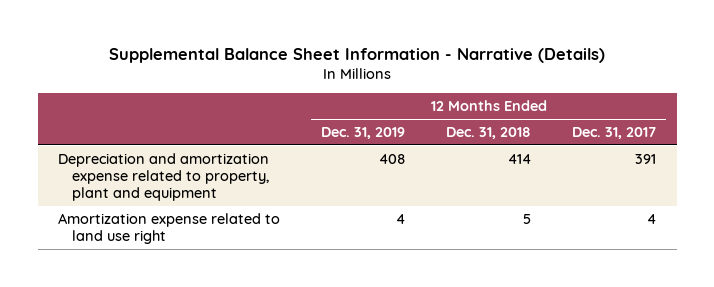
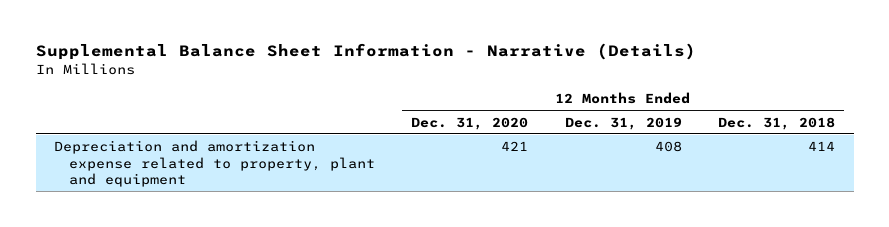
[572,127,657,140] Dec. 31, 2017 -> none
none -> [411,116,529,130] Dec. 31, 2020
[58,212,281,244] Amortization expense related to land use right -> none

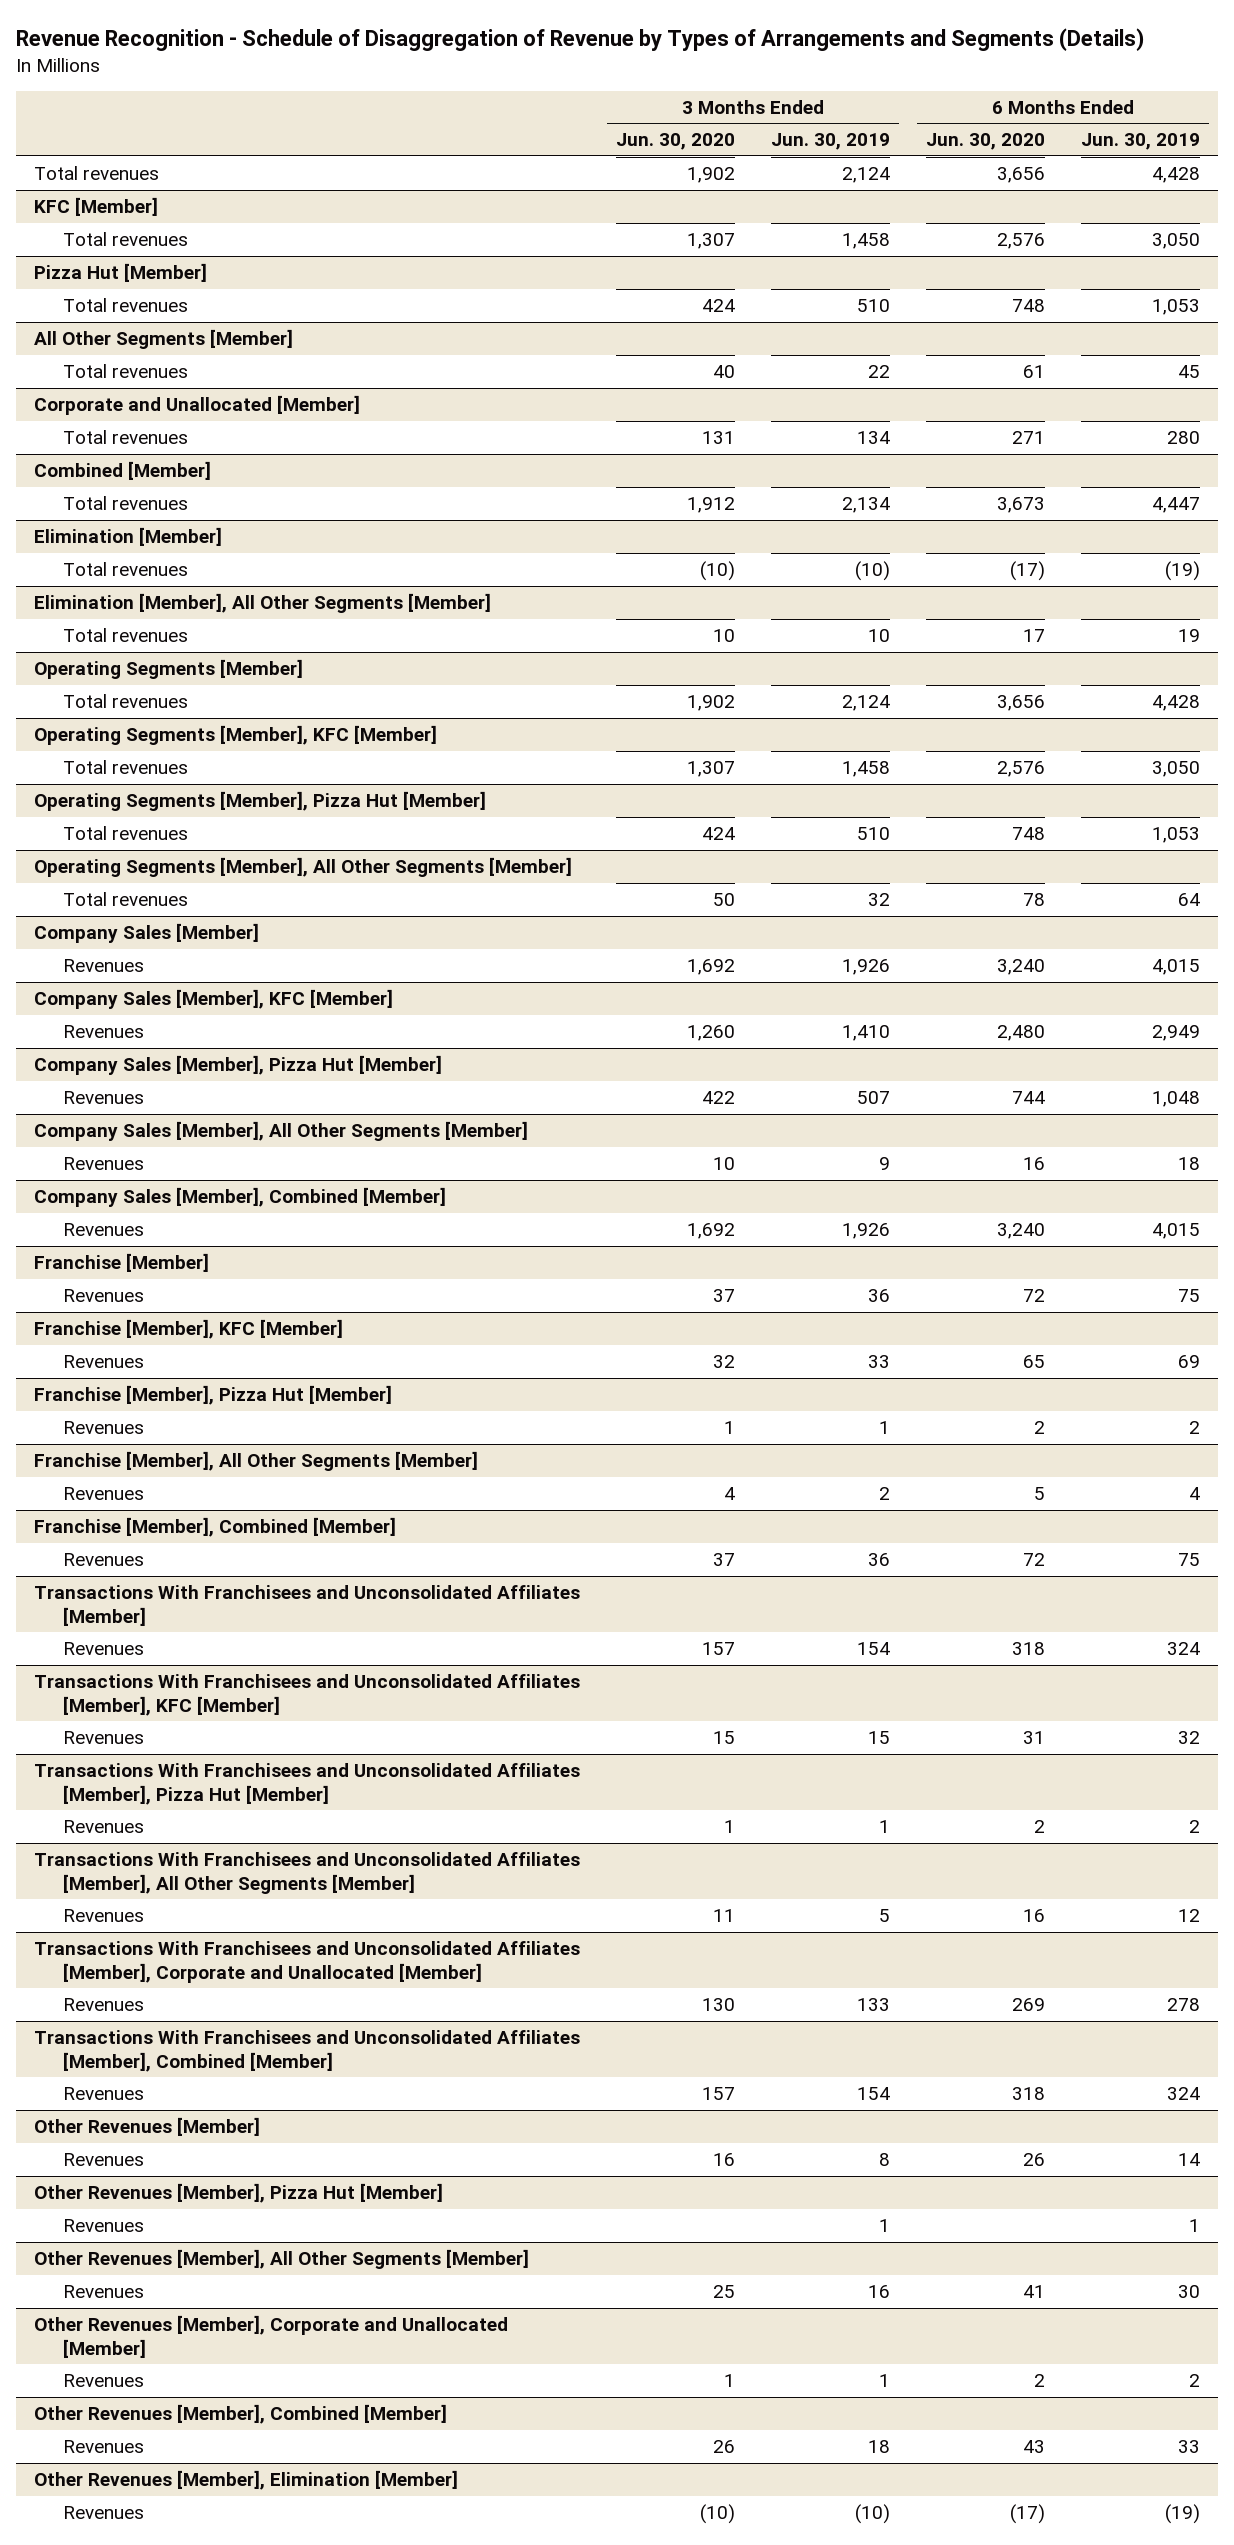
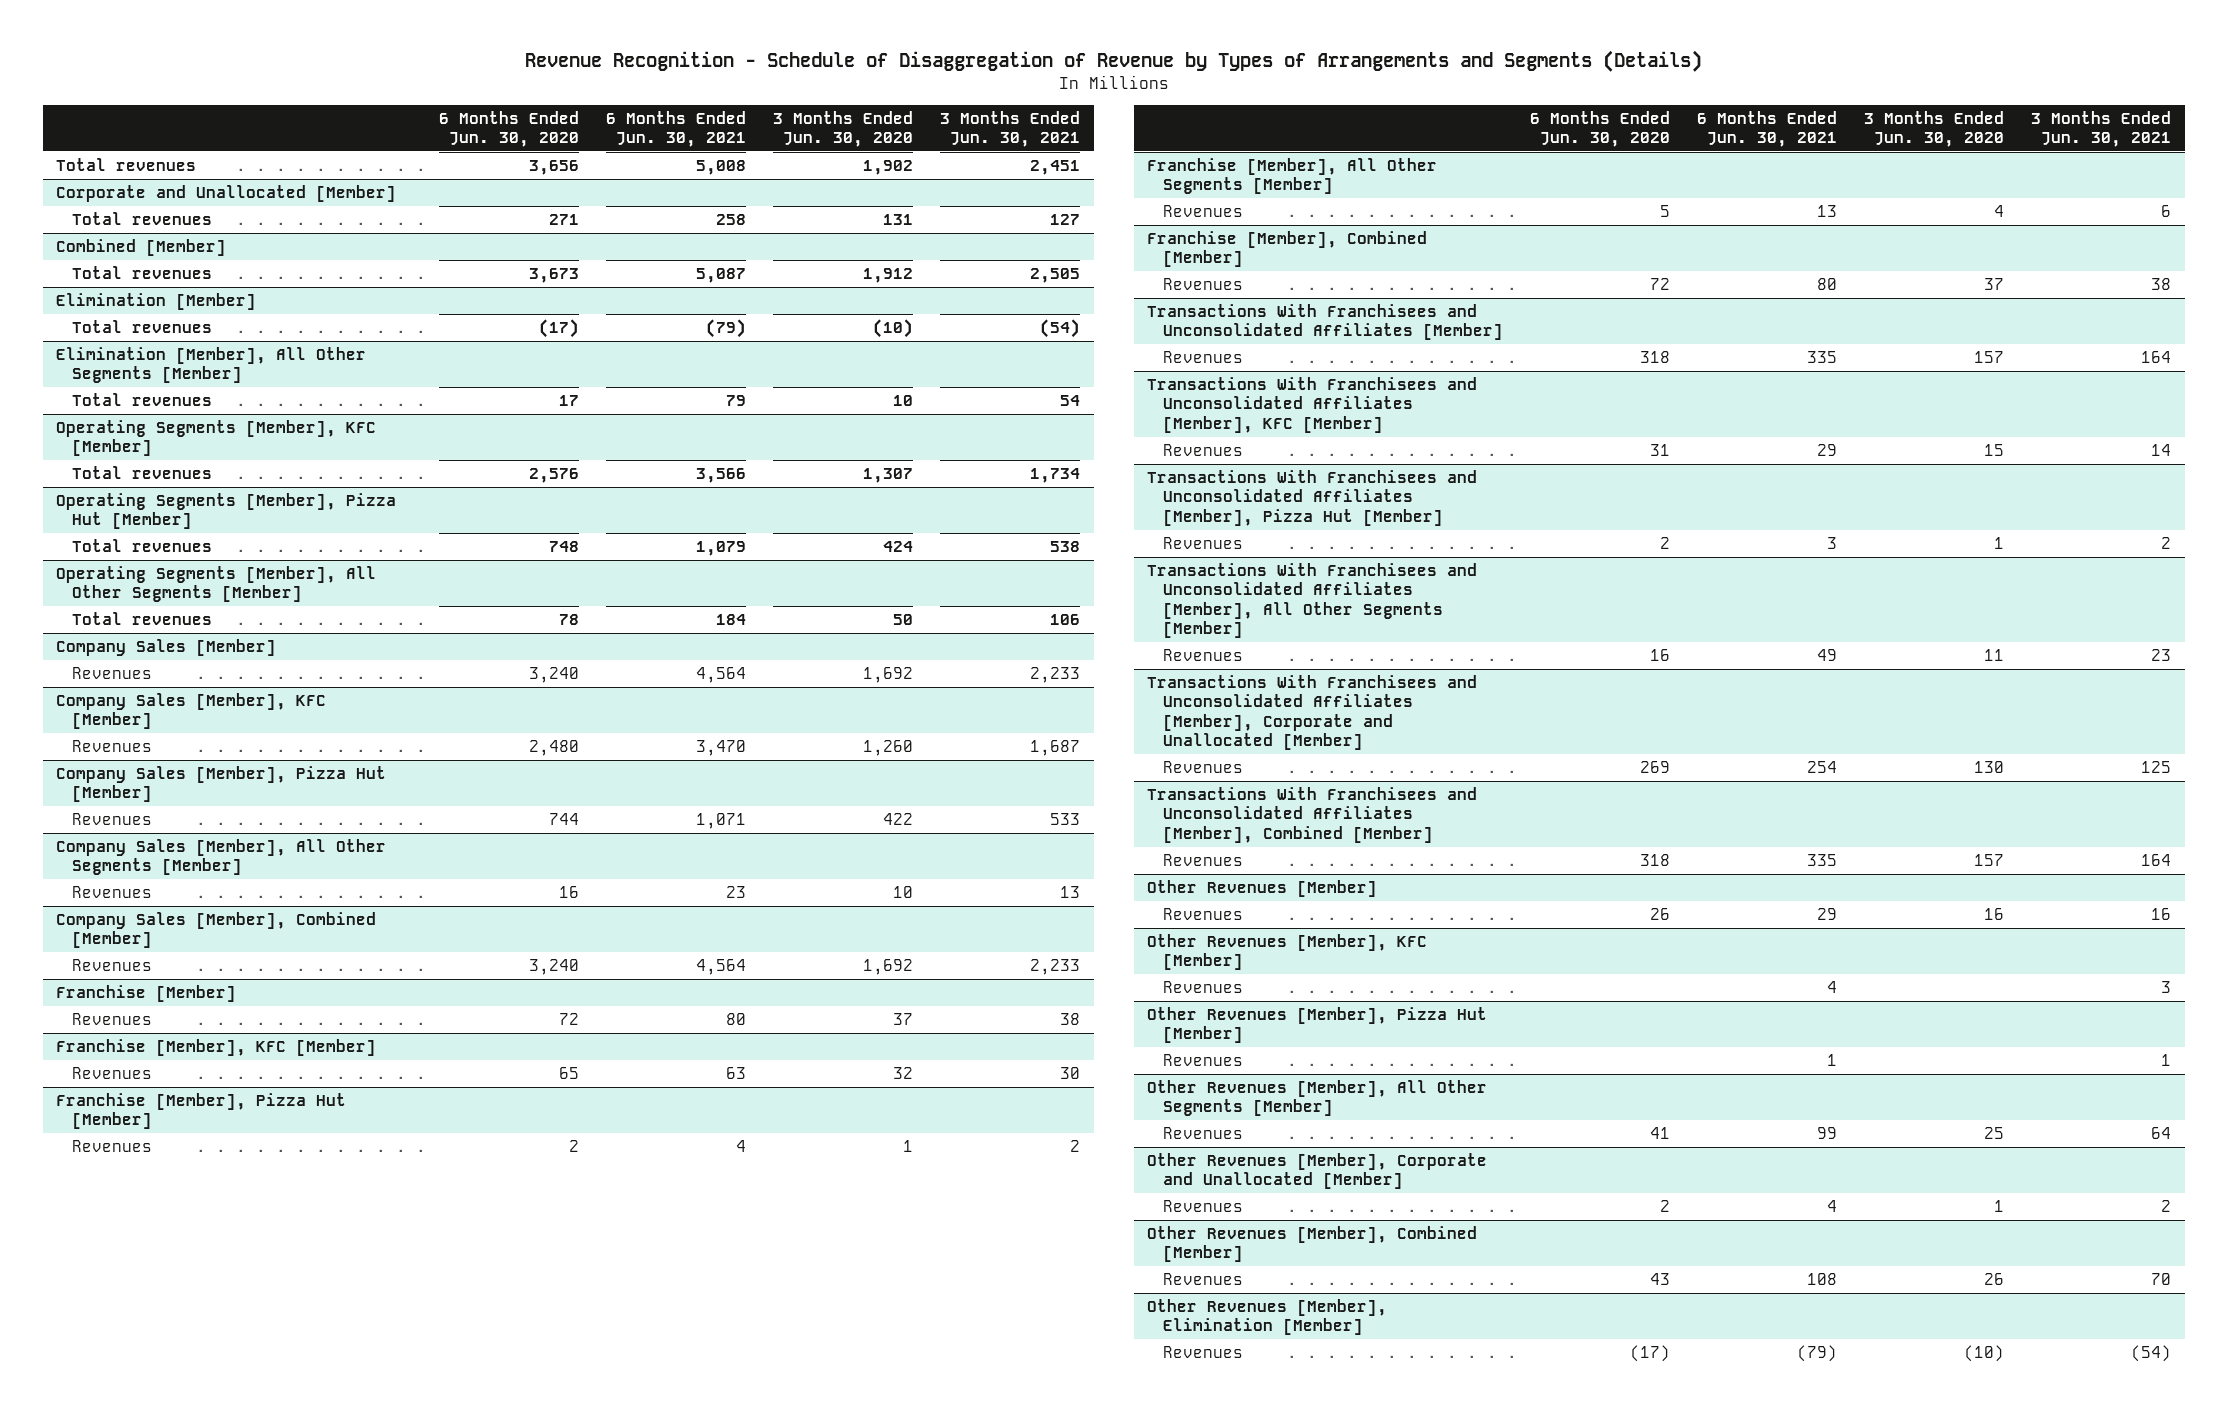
[771,133,891,151] Jun. 30, 2019 -> none
[1080,133,1200,151] Jun. 30, 2019 -> none
none -> [606,110,747,147] 6 Months Ended Jun. 30, 2021
none -> [940,110,1081,147] 3 Months Ended Jun. 30, 2021
[34,197,159,217] KFC [Member] -> none
[63,232,189,247] Total revenues -> none
[34,263,208,283] Pizza Hut [Member] -> none
[63,298,189,313] Total revenues -> none
[34,329,294,350] All Other Segments [Member] -> none
[63,364,189,379] Total revenues -> none
[34,659,304,680] Operating Segments [Member] -> none
[63,694,189,709] Total revenues -> none
none -> [1147,934,1428,971] Other Revenues [Member], KFC [Member]
none -> [1163,981,1244,994] Revenues

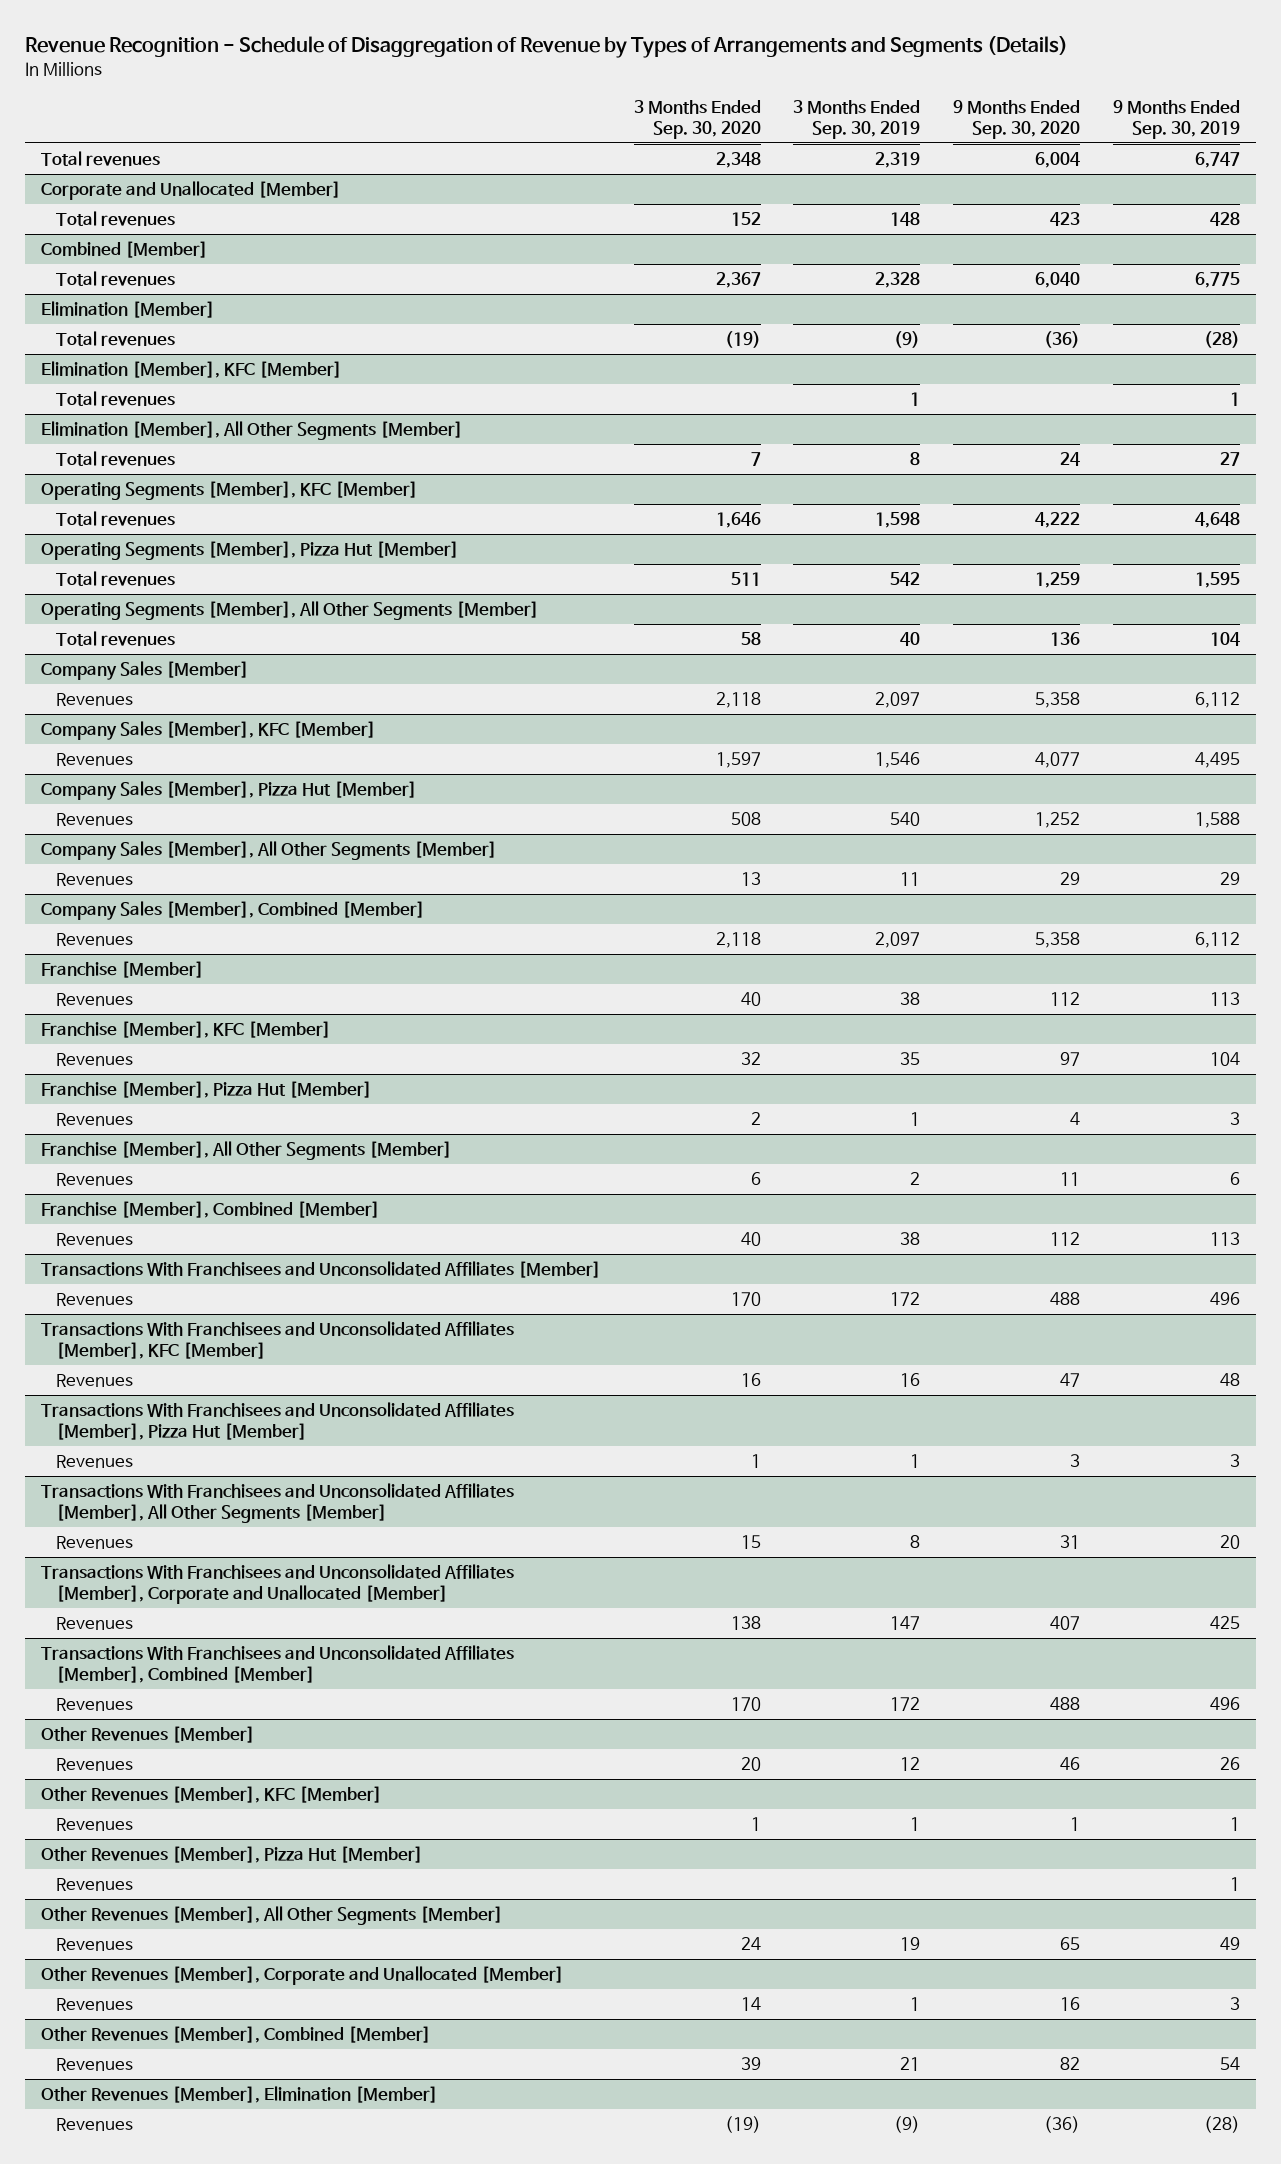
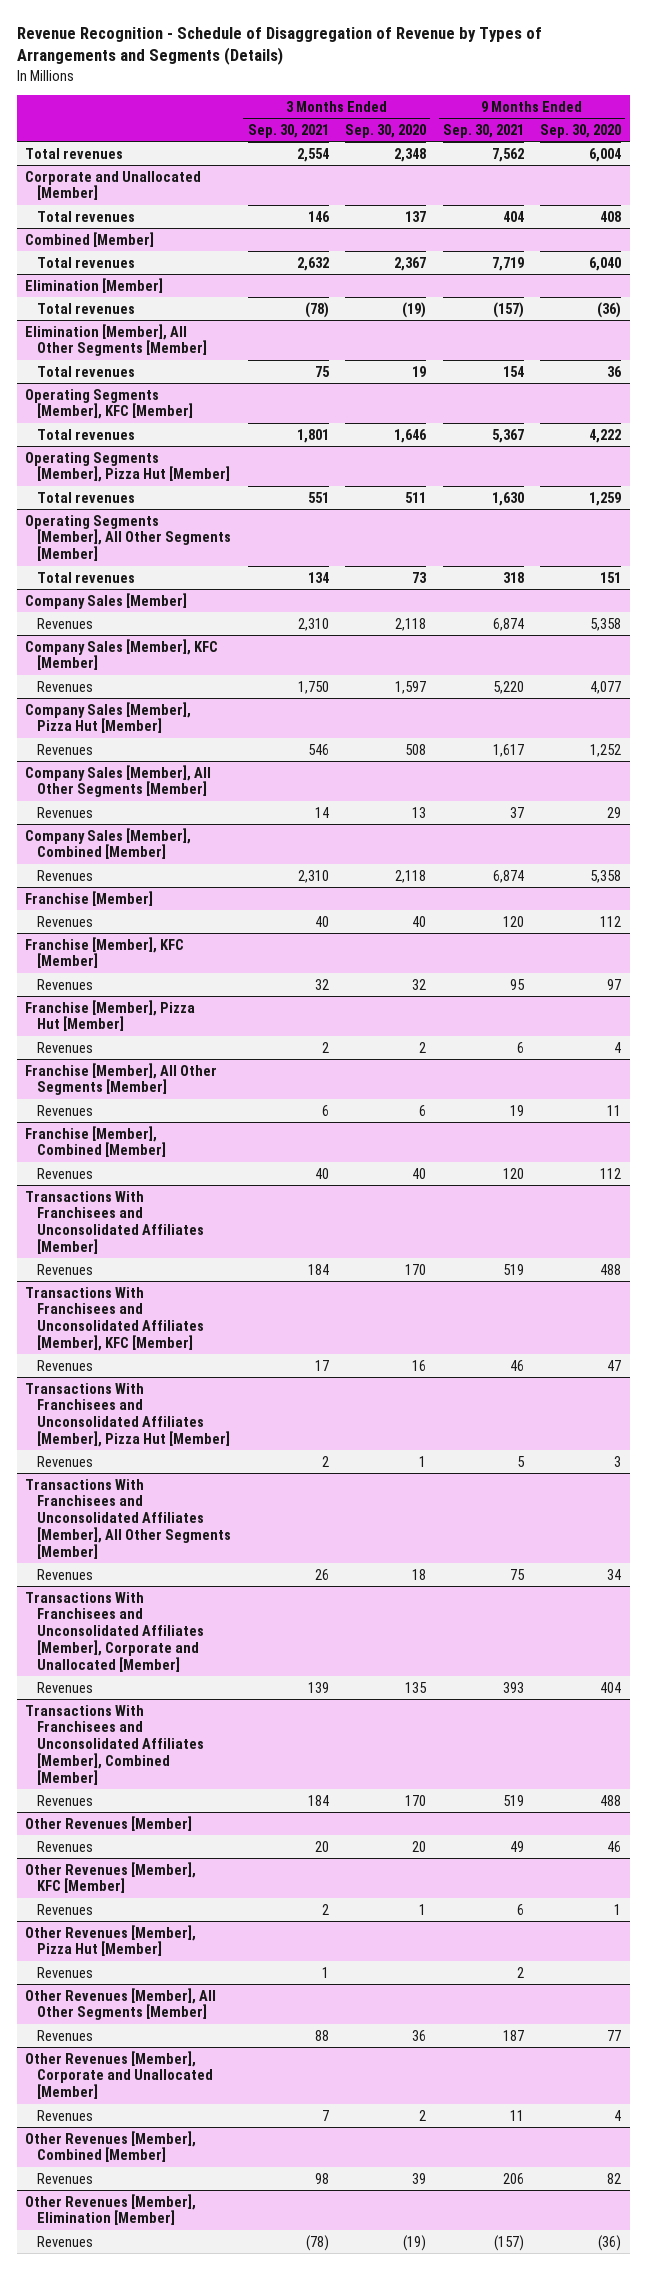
[793,99,921,140] 3 Months Ended Sep. 30, 2019 -> none
[1112,99,1240,140] 9 Months Ended Sep. 30, 2019 -> none
none -> [247,123,329,138] Sep. 30, 2021
none -> [442,123,524,138] Sep. 30, 2021
[730,211,761,226] 152 -> [405,210,427,222] 137
[1050,211,1081,226] 423 -> [600,210,622,222] 408
[41,360,343,378] Elimination [Member], KFC [Member] -> none
[56,390,176,406] Total revenues -> none
[750,451,761,466] 7 -> [412,365,427,377] 19
[1060,451,1081,466] 24 -> [607,365,623,377] 36
[740,631,761,646] 58 -> [412,571,428,583] 73
[1050,631,1081,646] 136 -> [600,571,622,583] 151
[740,1534,761,1549] 15 -> [412,1568,427,1580] 18
[1060,1534,1081,1549] 31 -> [607,1568,622,1580] 34
[730,1615,761,1630] 138 -> [405,1681,428,1693] 135
[1050,1615,1081,1630] 407 -> [600,1681,622,1693] 404
[740,1936,761,1950] 24 -> [412,2029,427,2041] 36
[1060,1936,1081,1950] 65 -> [607,2029,622,2041] 77
[740,1996,761,2011] 14 -> [419,2109,427,2121] 2
[1060,1996,1081,2011] 16 -> [614,2109,622,2121] 4

